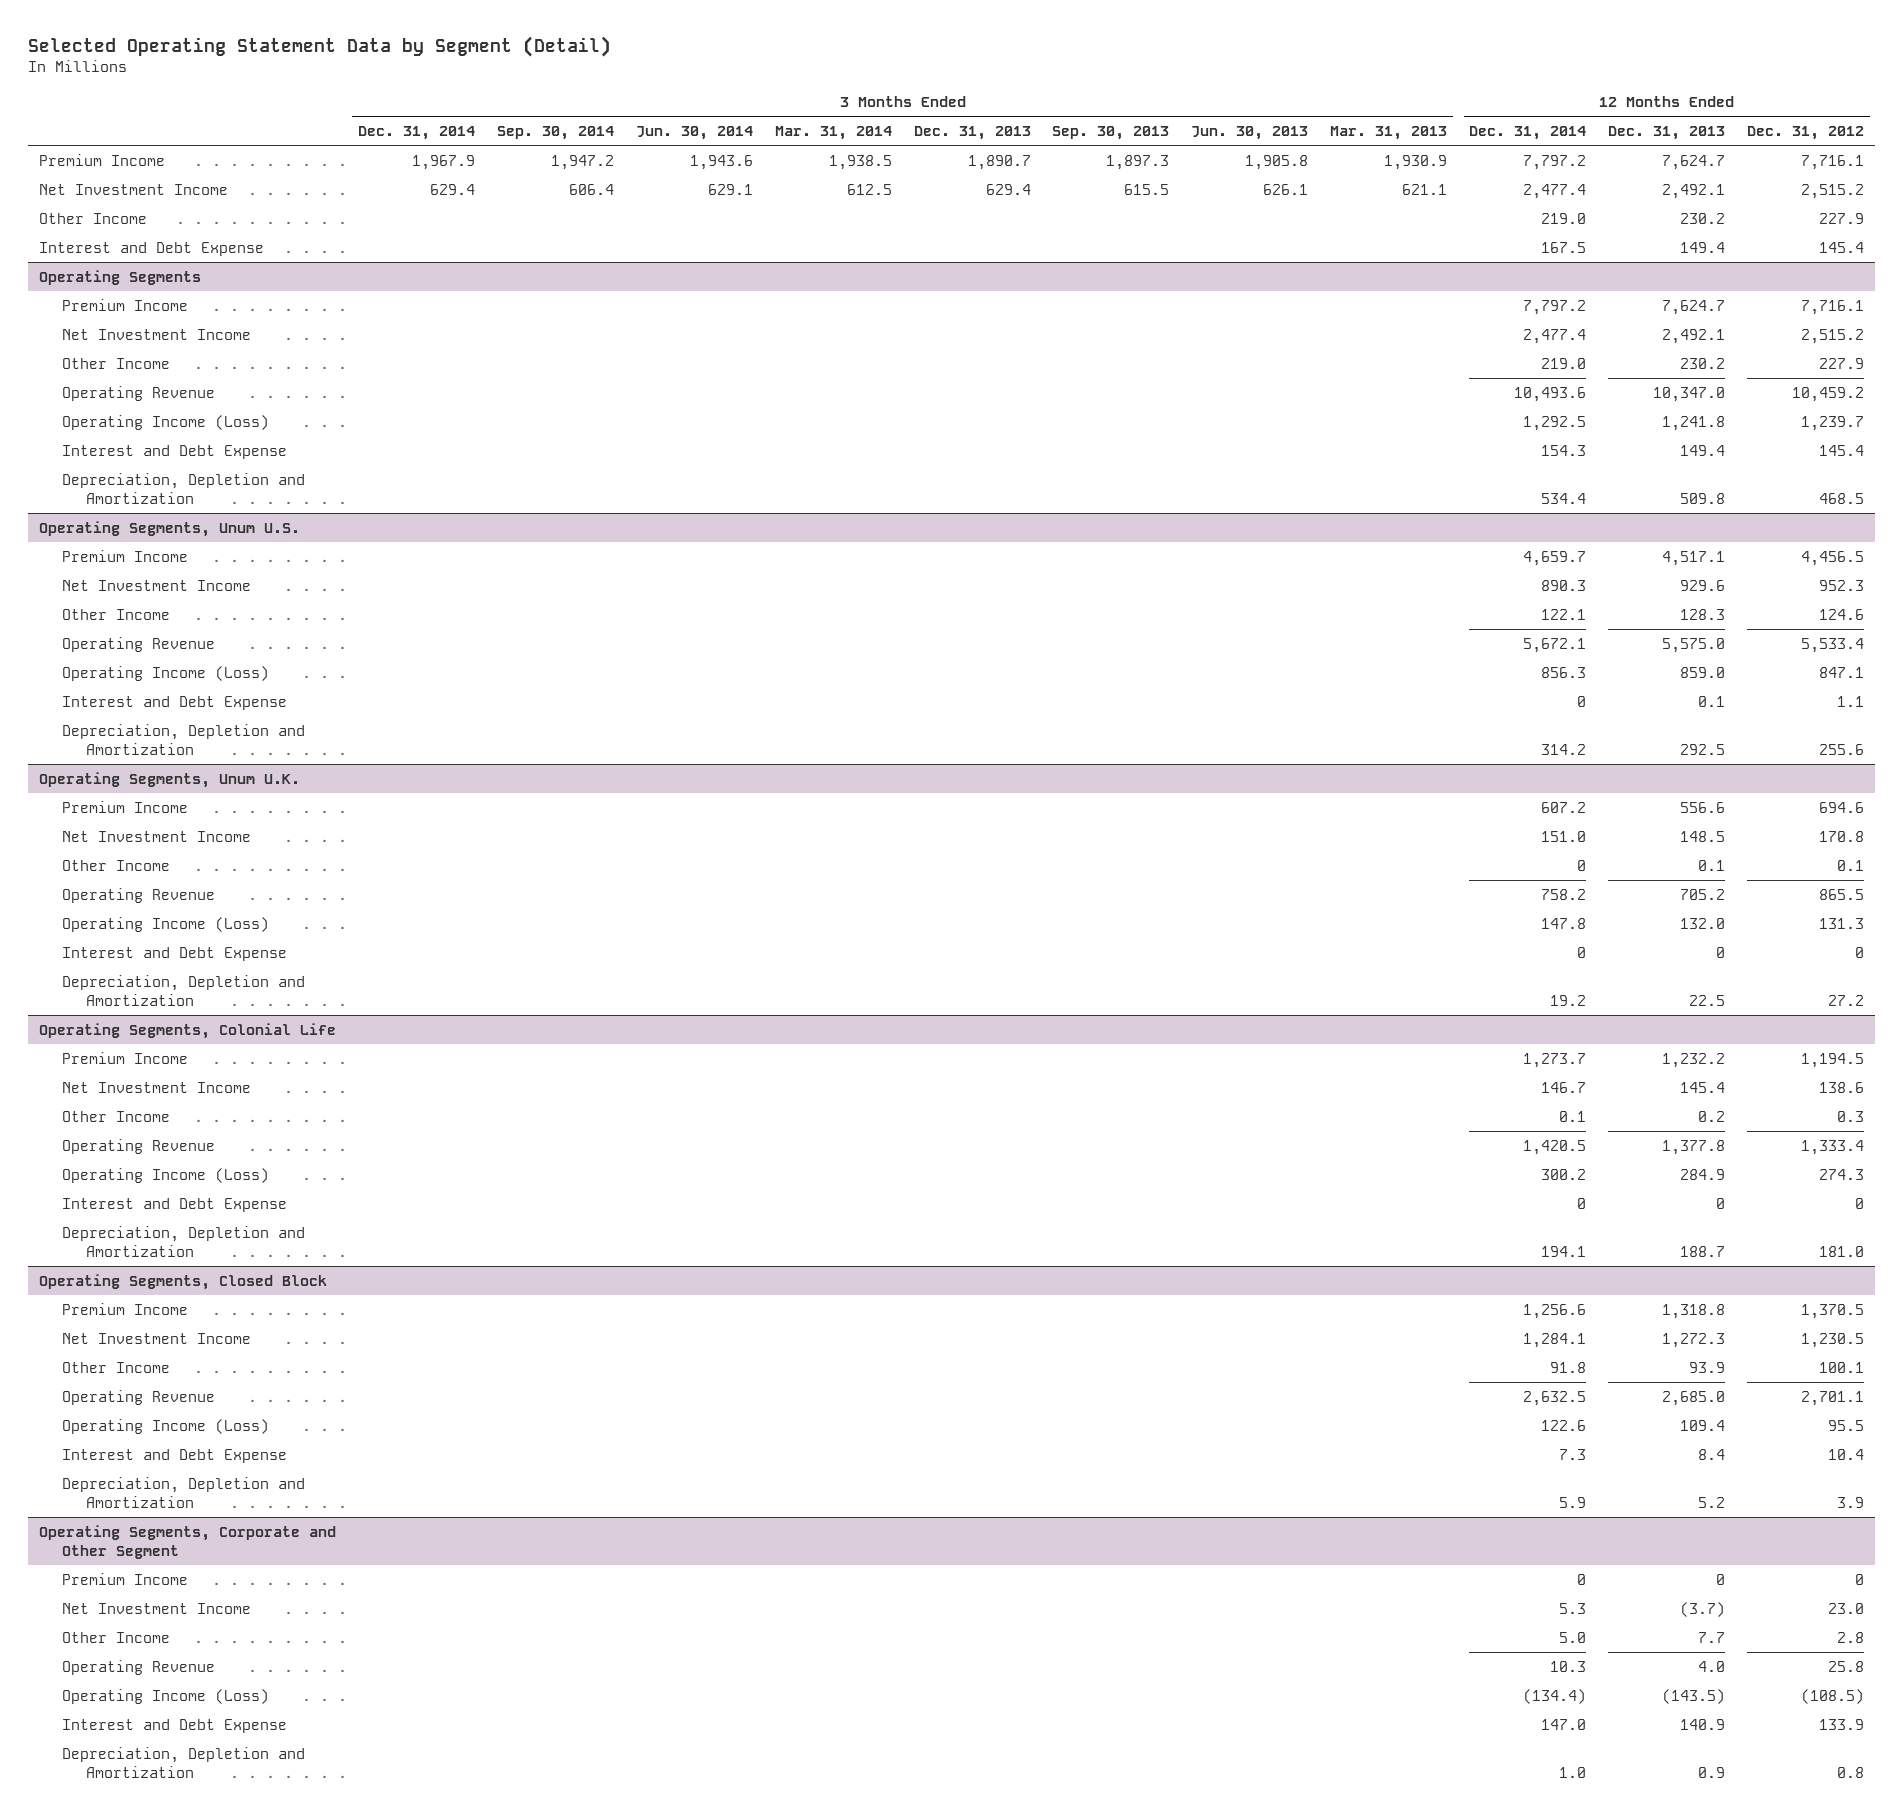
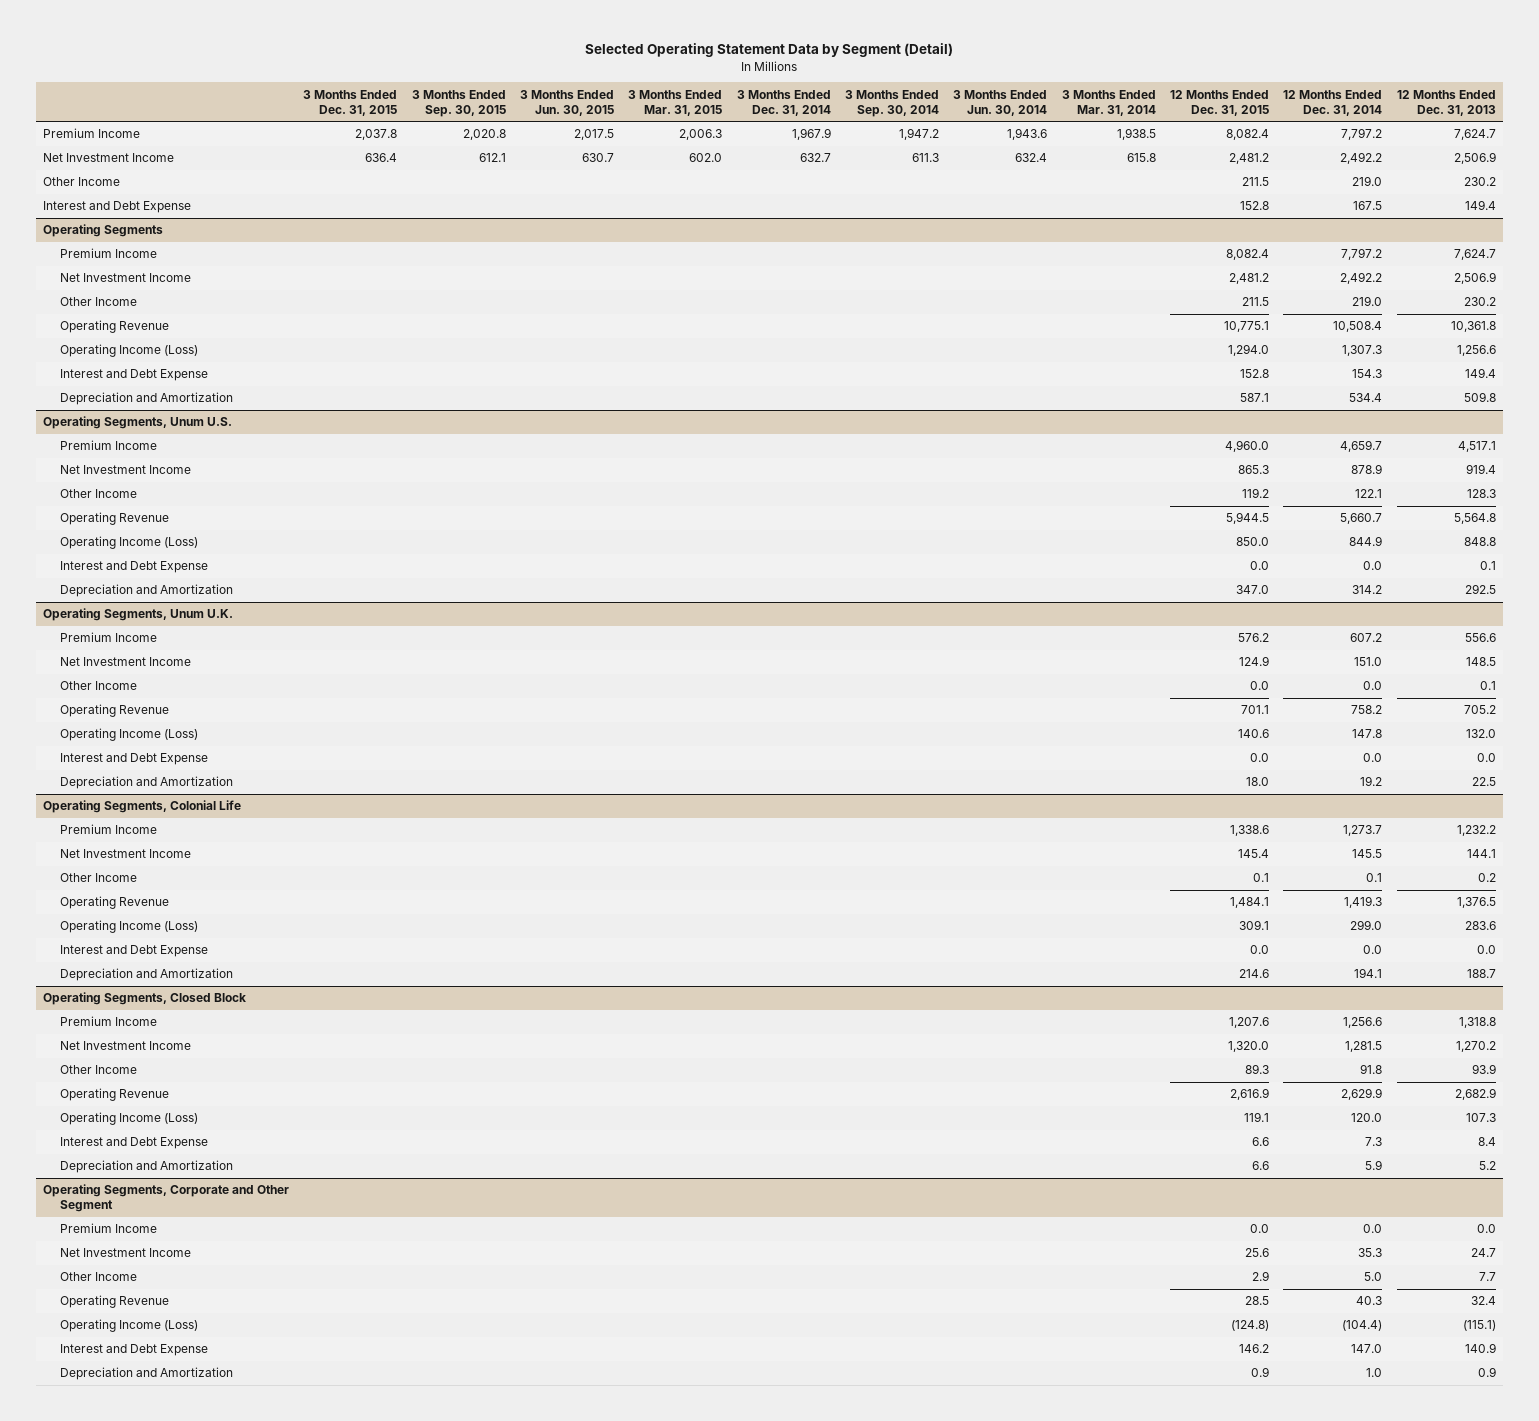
[913,125,1031,140] Dec. 31, 2013 -> none
[1052,125,1170,140] Sep. 30, 2013 -> none
[1191,125,1309,140] Jun. 30, 2013 -> none
[1330,125,1448,140] Mar. 31, 2013 -> none
[1747,125,1865,140] Dec. 31, 2012 -> none
none -> [303,89,398,116] 3 Months Ended Dec. 31, 2015
none -> [411,89,506,117] 3 Months Ended Sep. 30, 2015
none -> [520,89,615,116] 3 Months Ended Jun. 30, 2015
none -> [628,89,723,116] 3 Months Ended Mar. 31, 2015
none -> [1170,89,1270,116] 12 Months Ended Dec. 31, 2015
[429,183,475,195] 629.4 -> [799,153,831,163] 632.7
[568,183,614,195] 606.4 -> [912,153,940,163] 611.3
[707,183,753,195] 629.1 -> [1015,153,1048,163] 632.4
[846,183,892,195] 612.5 -> [1126,153,1156,163] 615.8
[1523,183,1587,199] 2,477.4 -> [1340,152,1383,165] 2,492.2
[1662,183,1726,199] 2,492.1 -> [1453,152,1496,165] 2,506.9
[1523,328,1587,344] 2,477.4 -> [1340,272,1383,285] 2,492.2
[1662,328,1726,344] 2,492.1 -> [1453,272,1496,285] 2,506.9
[1514,386,1587,402] 10,493.6 -> [1333,321,1383,333] 10,508.4
[1653,386,1726,402] 10,347.0 -> [1450,321,1496,333] 10,361.8
[1523,415,1587,431] 1,292.5 -> [1342,345,1383,357] 1,307.3
[1662,415,1726,431] 1,241.8 -> [1456,345,1496,357] 1,256.6
[62,472,306,504] Depreciation, Depletion and Amortization -> [59,392,233,406] Depreciation and Amortization
[1541,579,1587,591] 890.3 -> [1351,464,1383,475] 878.9
[1680,579,1726,591] 929.6 -> [1465,464,1496,475] 919.4
[1523,637,1587,653] 5,672.1 -> [1340,513,1383,525] 5,660.7
[1662,637,1726,653] 5,575.0 -> [1453,513,1496,525] 5,564.8
[1541,666,1587,678] 856.3 -> [1349,536,1383,547] 844.9
[1680,666,1726,678] 859.0 -> [1463,537,1496,547] 848.8
[1577,695,1587,707] 0 -> [1363,561,1383,571] 0.0
[62,723,306,755] Depreciation, Depletion and Amortization -> [59,584,233,598] Depreciation and Amortization
[1577,859,1587,871] 0 -> [1363,681,1383,691] 0.0
[1577,946,1587,958] 0 -> [1363,753,1383,763] 0.0
[1716,946,1726,958] 0 -> [1476,753,1496,763] 0.0
[62,974,306,1006] Depreciation, Depletion and Amortization -> [59,776,233,790] Depreciation and Amortization
[1541,1081,1587,1093] 146.7 -> [1352,849,1383,859] 145.5
[1680,1081,1726,1093] 145.4 -> [1466,849,1496,859] 144.1
[1523,1139,1587,1155] 1,420.5 -> [1344,896,1383,909] 1,419.3
[1662,1139,1726,1155] 1,377.8 -> [1456,897,1496,909] 1,376.5
[1541,1168,1587,1180] 300.2 -> [1350,920,1383,931] 299.0
[1680,1168,1726,1180] 284.9 -> [1464,921,1496,931] 283.6
[1577,1197,1587,1209] 0 -> [1363,945,1383,955] 0.0
[1716,1197,1726,1209] 0 -> [1476,945,1496,955] 0.0
[62,1225,306,1257] Depreciation, Depletion and Amortization -> [59,968,233,982] Depreciation and Amortization
[1523,1332,1587,1348] 1,284.1 -> [1345,1041,1383,1053] 1,281.5
[1662,1332,1726,1348] 1,272.3 -> [1455,1041,1496,1053] 1,270.2
[1523,1390,1587,1406] 2,632.5 -> [1341,1088,1383,1101] 2,629.9
[1662,1390,1726,1406] 2,685.0 -> [1454,1088,1496,1101] 2,682.9
[1541,1419,1587,1431] 122.6 -> [1351,1113,1383,1123] 120.0
[1680,1419,1726,1431] 109.4 -> [1465,1113,1496,1123] 107.3
[62,1476,306,1508] Depreciation, Depletion and Amortization -> [59,1160,233,1174] Depreciation and Amortization
[1577,1573,1587,1585] 0 -> [1363,1224,1383,1234] 0.0
[1716,1573,1726,1585] 0 -> [1476,1224,1496,1234] 0.0
[1559,1602,1587,1614] 5.3 -> [1358,1248,1383,1258] 35.3
[1680,1601,1726,1617] (3.7) -> [1470,1248,1496,1258] 24.7
[1550,1660,1587,1672] 10.3 -> [1356,1296,1383,1306] 40.3
[1698,1660,1726,1672] 4.0 -> [1470,1296,1496,1306] 32.4
[1523,1688,1587,1704] (134.4) -> [1342,1320,1383,1332] (104.4)
[1662,1688,1726,1704] (143.5) -> [1462,1320,1496,1332] (115.1)
[62,1746,306,1778] Depreciation, Depletion and Amortization -> [59,1367,233,1381] Depreciation and Amortization

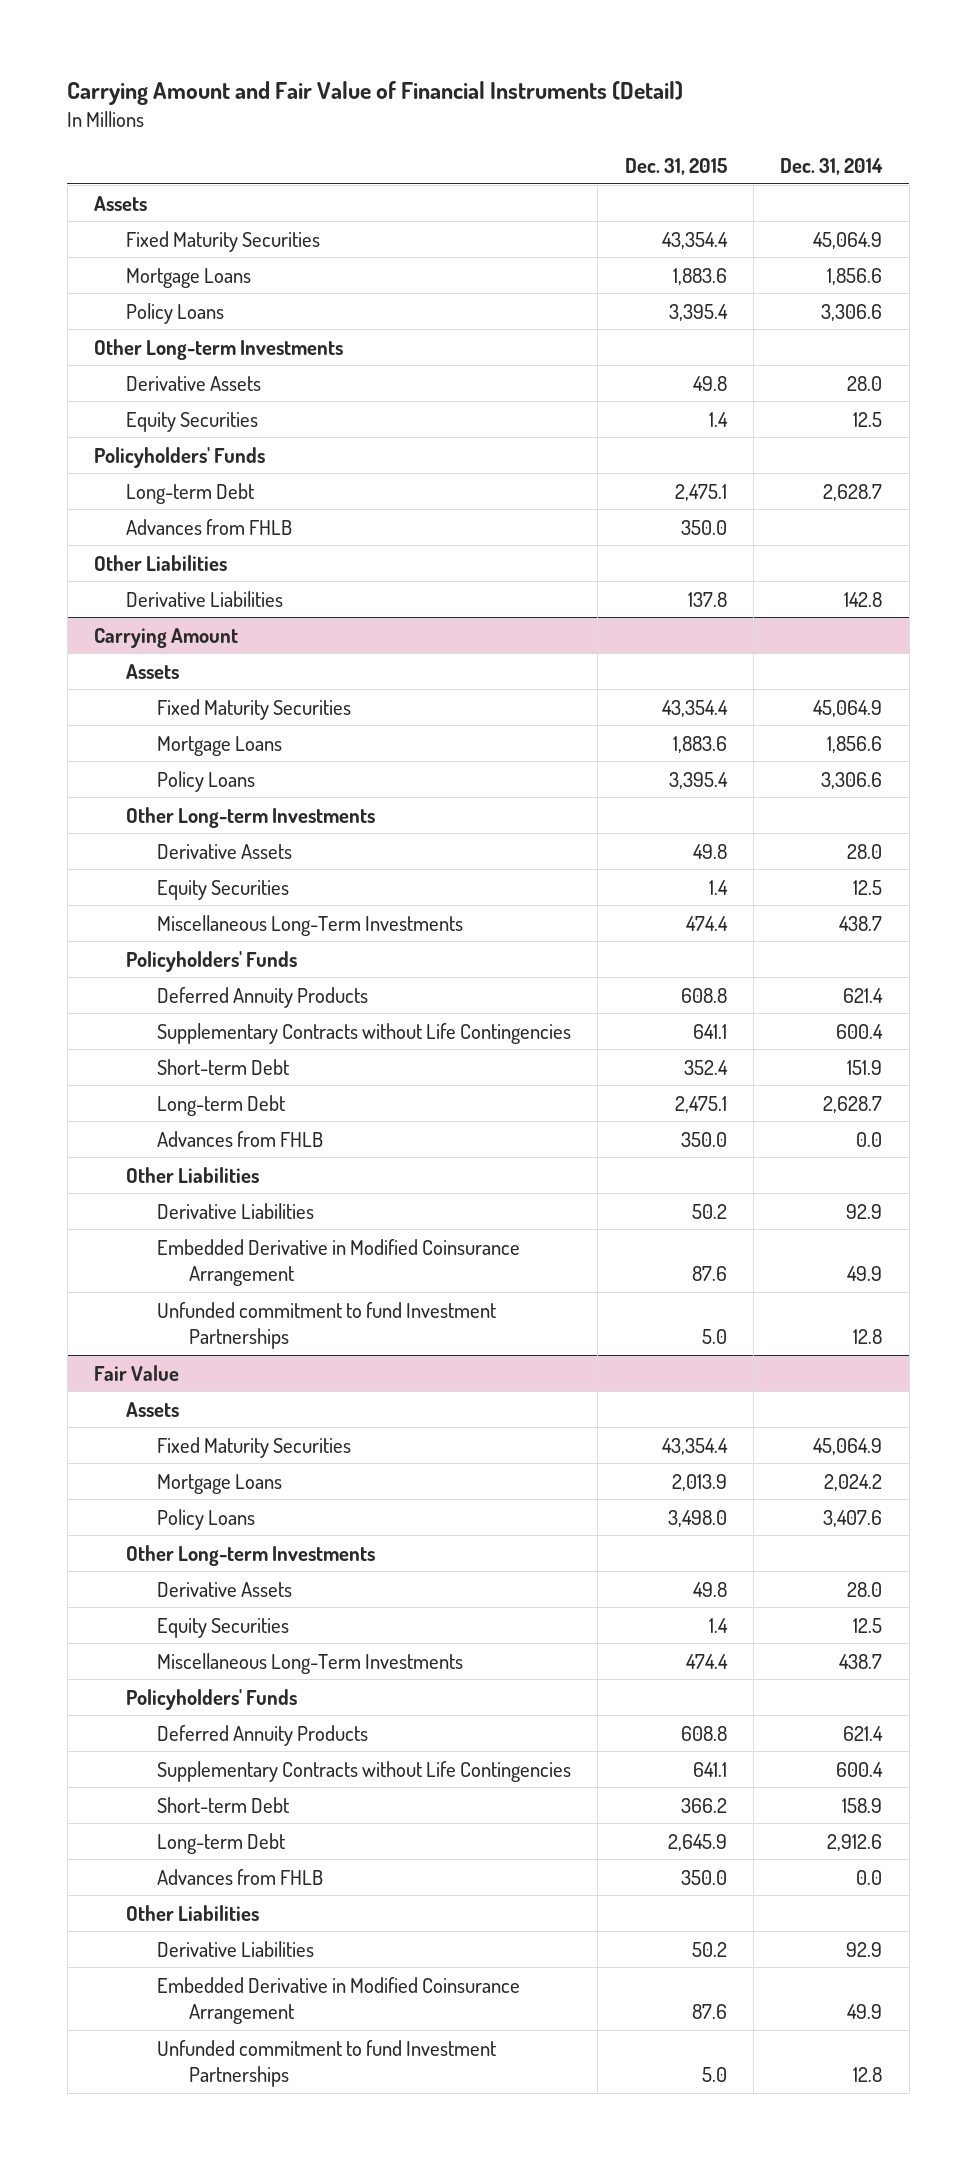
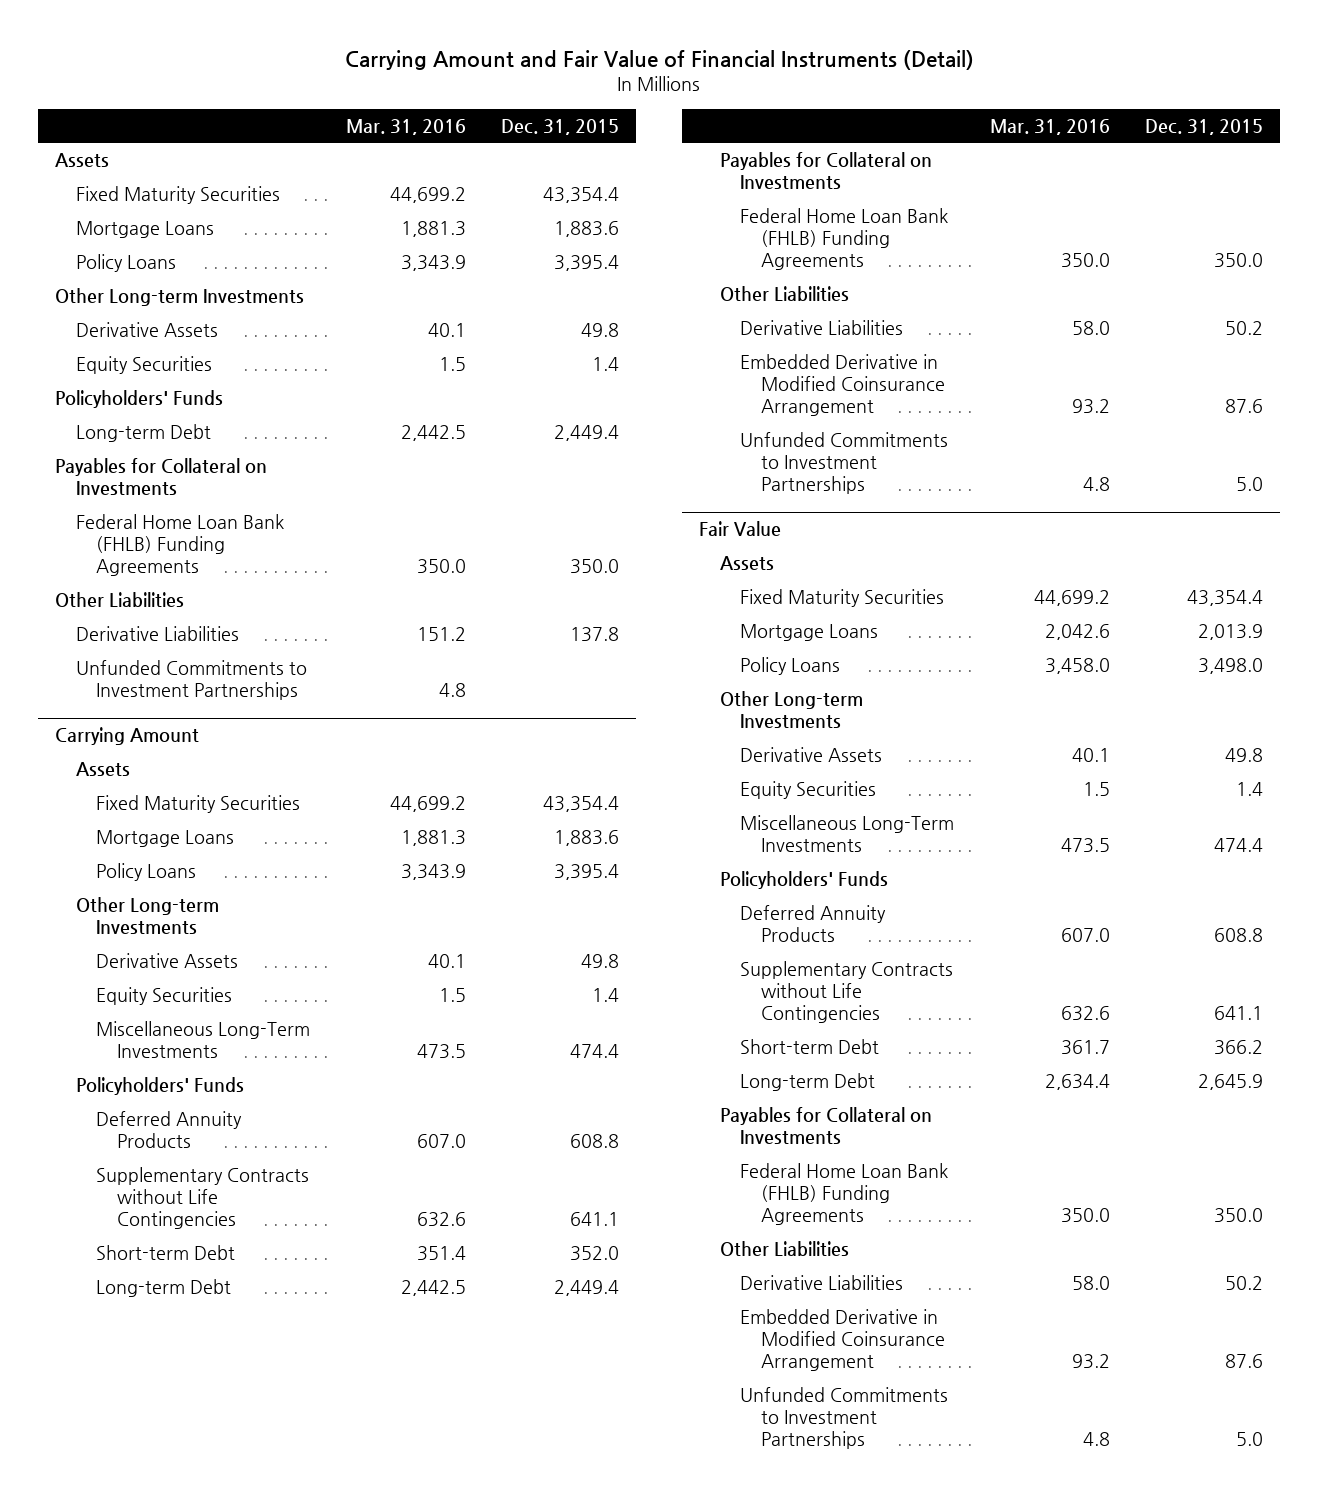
[780,158,884,176] Dec. 31, 2014 -> none
none -> [345,118,466,135] Mar. 31, 2016
[674,483,727,501] 2,475.1 -> [553,425,619,442] 2,449.4
none -> [55,458,268,496] Payables for Collateral on Investments
[125,518,292,535] Advances from FHLB -> [75,514,284,577] Federal Home Loan Bank (FHLB) Funding Agreements
none -> [75,660,307,701] Unfunded Commitments to Investment Partnerships
[683,1059,728,1075] 352.4 -> [569,1246,619,1262] 352.0
[674,1095,727,1113] 2,475.1 -> [553,1280,619,1297] 2,449.4
none -> [719,152,932,190] Payables for Collateral on Investments
[157,1130,324,1147] Advances from FHLB -> [740,208,949,271] Federal Home Loan Bank (FHLB) Funding Agreements
[157,1301,497,1349] Unfunded commitment to fund Investment Partnerships -> [740,432,949,495] Unfunded Commitments to Investment Partnerships
none -> [719,1107,932,1145] Payables for Collateral on Investments
[157,1868,324,1885] Advances from FHLB -> [740,1163,949,1226] Federal Home Loan Bank (FHLB) Funding Agreements
[157,2039,497,2087] Unfunded commitment to fund Investment Partnerships -> [740,1387,949,1450] Unfunded Commitments to Investment Partnerships

